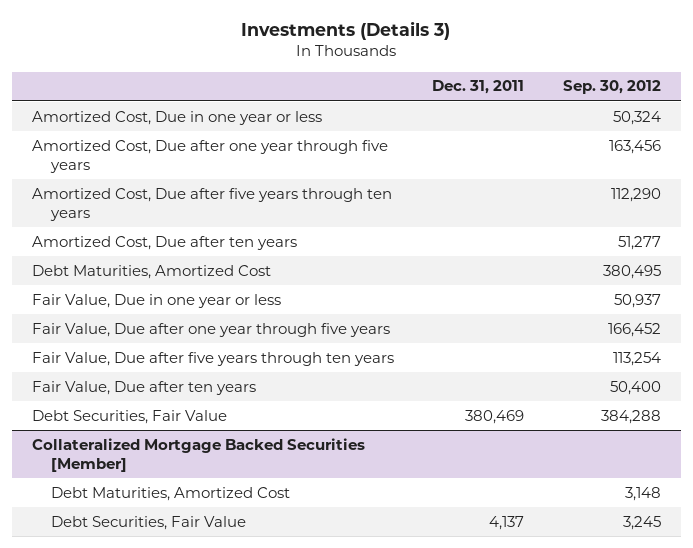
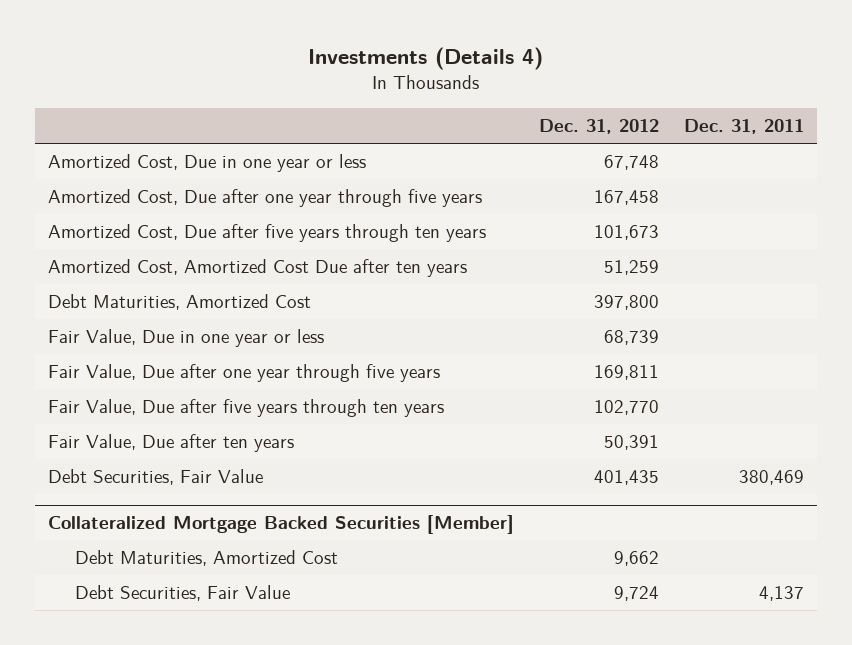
[241,20,451,40] Investments (Details 3) -> [307,47,543,71] Investments (Details 4)
[563,80,662,95] Sep. 30, 2012 -> none
none -> [538,119,659,135] Dec. 31, 2012
[31,235,297,250] Amortized Cost, Due after ten years -> [47,259,467,278] Amortized Cost, Amortized Cost Due after ten years

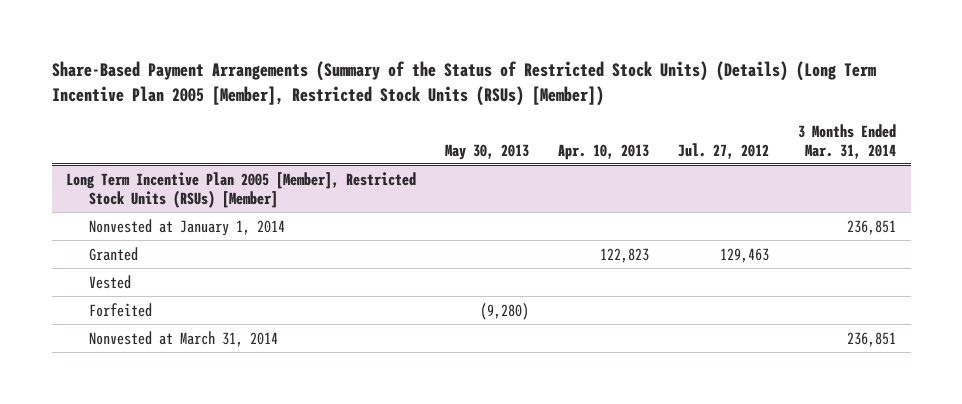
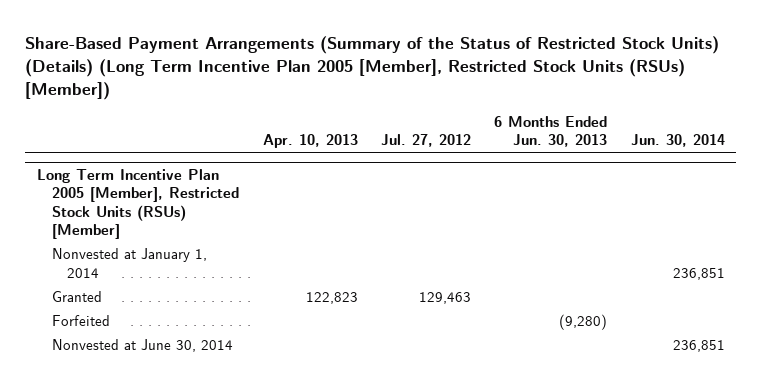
[445,143,530,160] May 30, 2013 -> none
[798,123,897,159] 3 Months Ended Mar. 31, 2014 -> none
none -> [494,115,608,148] 6 Months Ended Jun. 30, 2013
none -> [630,134,725,148] Jun. 30, 2014
[89,274,132,289] Vested -> none
[89,330,279,347] Nonvested at March 31, 2014 -> [52,339,234,353] Nonvested at June 30, 2014

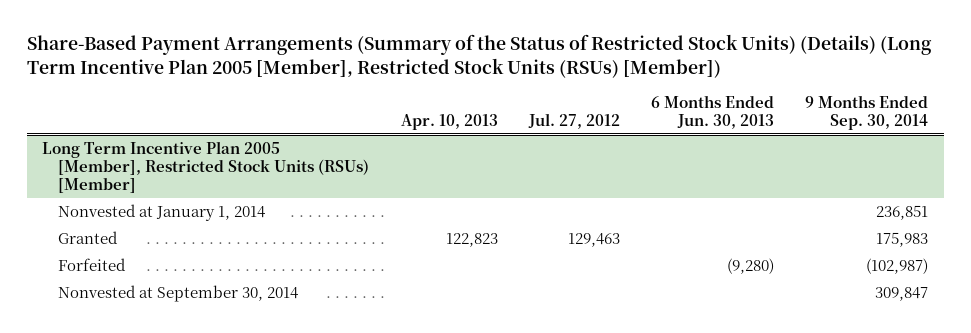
[630,134,725,148] Jun. 30, 2014 -> none
none -> [805,95,929,130] 9 Months Ended Sep. 30, 2014
[52,339,234,353] Nonvested at June 30, 2014 -> [58,284,299,302] Nonvested at September 30, 2014

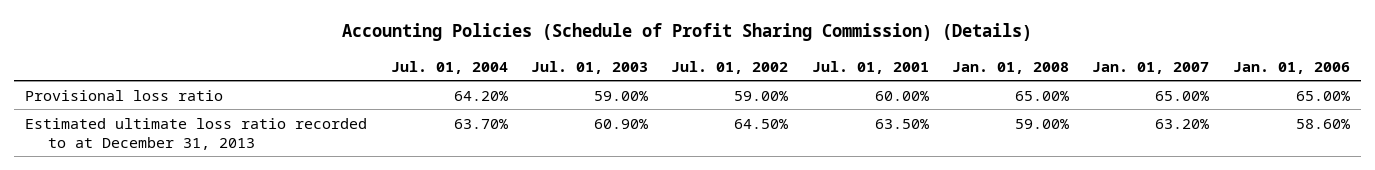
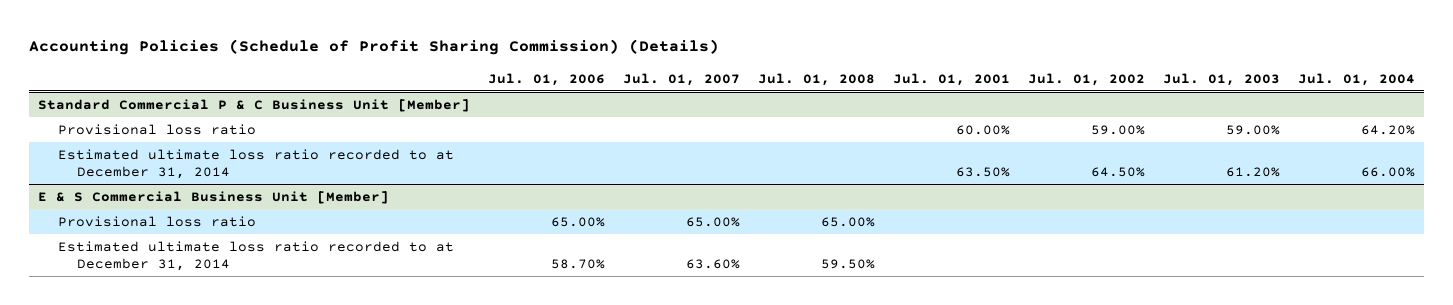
[951,61,1069,74] Jan. 01, 2008 -> none
[1092,61,1210,74] Jan. 01, 2007 -> none
[1232,61,1350,74] Jan. 01, 2006 -> none
none -> [488,72,606,86] Jul. 01, 2006
none -> [622,72,740,86] Jul. 01, 2007
none -> [757,72,875,86] Jul. 01, 2008
none -> [38,98,471,112] Standard Commercial P & C Business Unit [Member]
[25,117,368,150] Estimated ultimate loss ratio recorded to at December 31, 2013 -> [57,148,454,179] Estimated ultimate loss ratio recorded to at December 31, 2014
[453,118,508,129] 63.70% -> [1360,166,1415,177] 66.00%
[593,118,648,129] 60.90% -> [1225,166,1280,177] 61.20%
none -> [38,190,390,204] E & S Commercial Business Unit [Member]
none -> [57,215,256,227] Provisional loss ratio
none -> [57,240,454,271] Estimated ultimate loss ratio recorded to at December 31, 2014

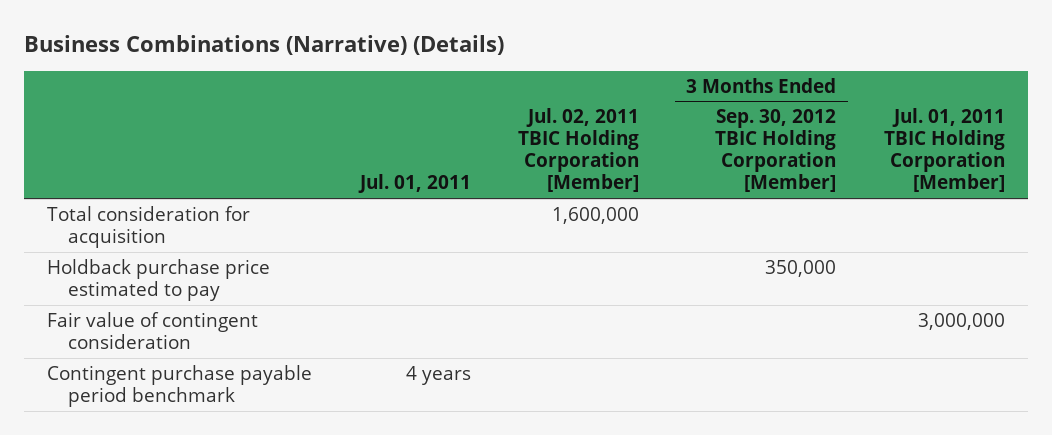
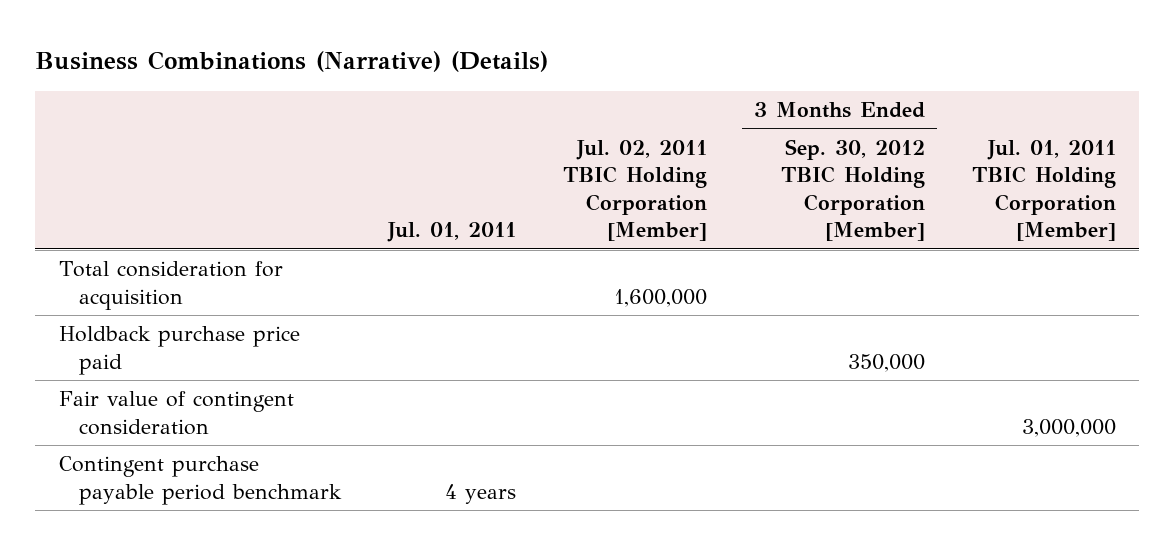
[47,258,271,301] Holdback purchase price estimated to pay -> [58,326,300,375] Holdback purchase price paid

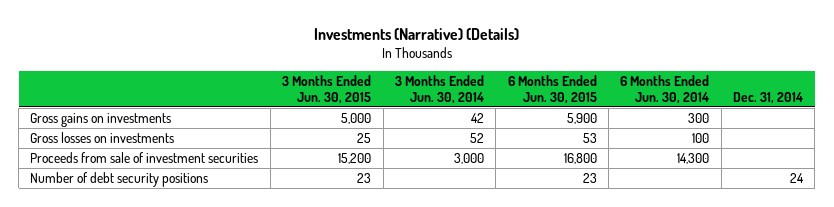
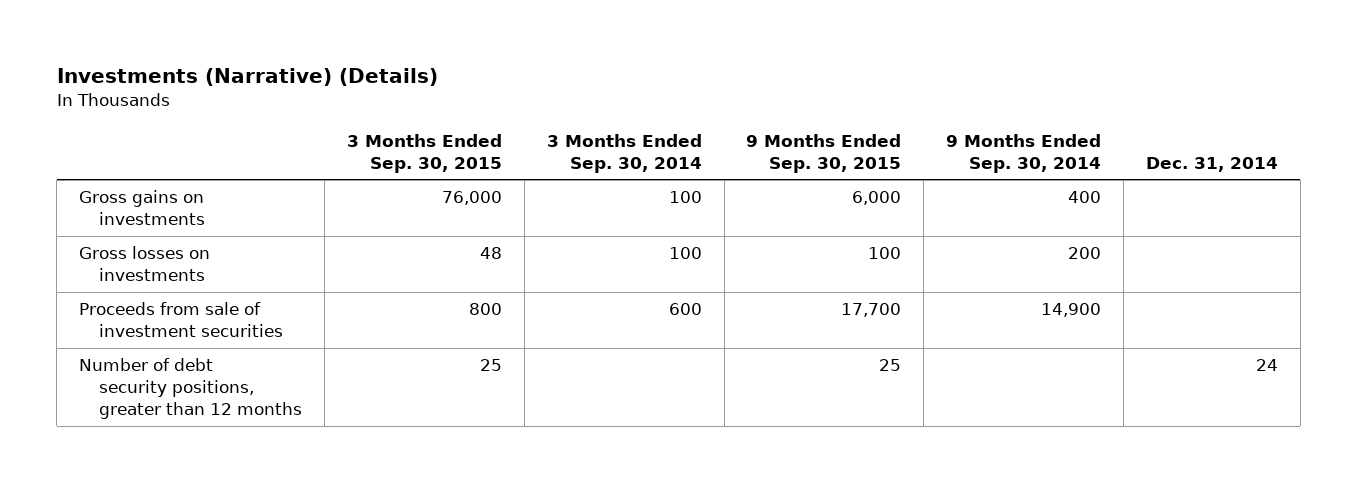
[282,75,372,104] 3 Months Ended Jun. 30, 2015 -> none
[394,75,484,104] 3 Months Ended Jun. 30, 2014 -> none
[507,75,597,104] 6 Months Ended Jun. 30, 2015 -> none
[620,75,710,104] 6 Months Ended Jun. 30, 2014 -> none
none -> [347,133,503,173] 3 Months Ended Sep. 30, 2015
none -> [546,133,702,173] 3 Months Ended Sep. 30, 2014
none -> [746,133,902,173] 9 Months Ended Sep. 30, 2015
none -> [946,133,1102,173] 9 Months Ended Sep. 30, 2014
[30,171,209,187] Number of debt security positions -> [79,358,303,420] Number of debt security positions, greater than 12 months

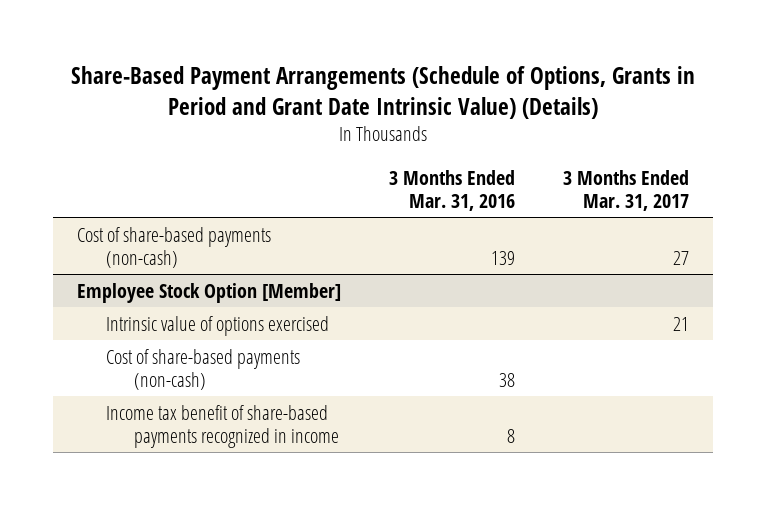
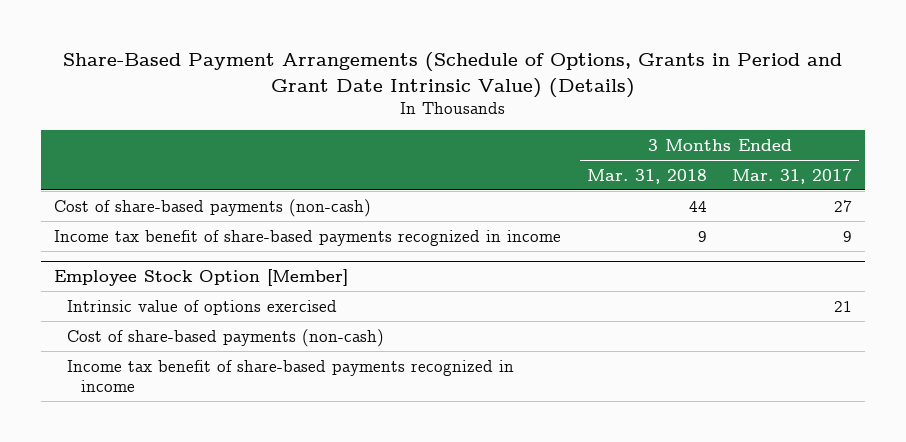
[389,169,516,211] 3 Months Ended Mar. 31, 2016 -> none
none -> [586,168,707,184] Mar. 31, 2018
none -> [53,229,561,246] Income tax benefit of share-based payments recognized in income

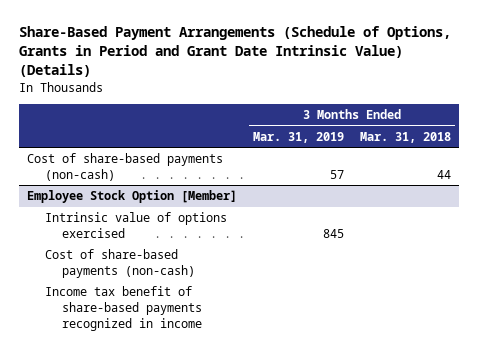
[732,168,853,184] Mar. 31, 2017 -> none
none -> [253,131,345,143] Mar. 31, 2019
[53,229,561,246] Income tax benefit of share-based payments recognized in income -> none

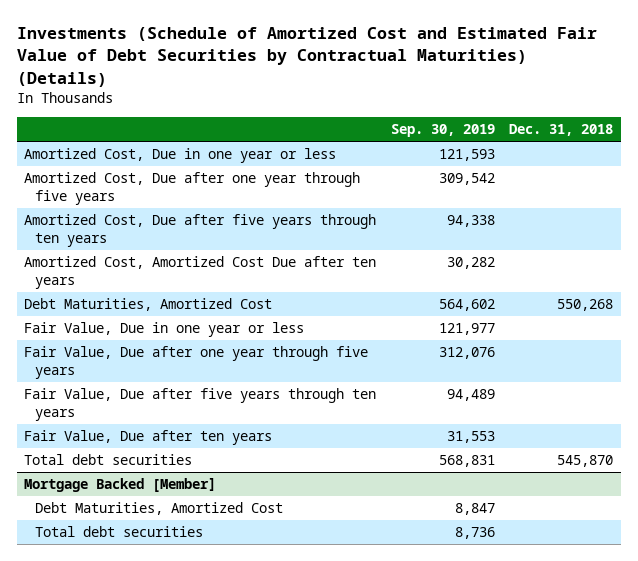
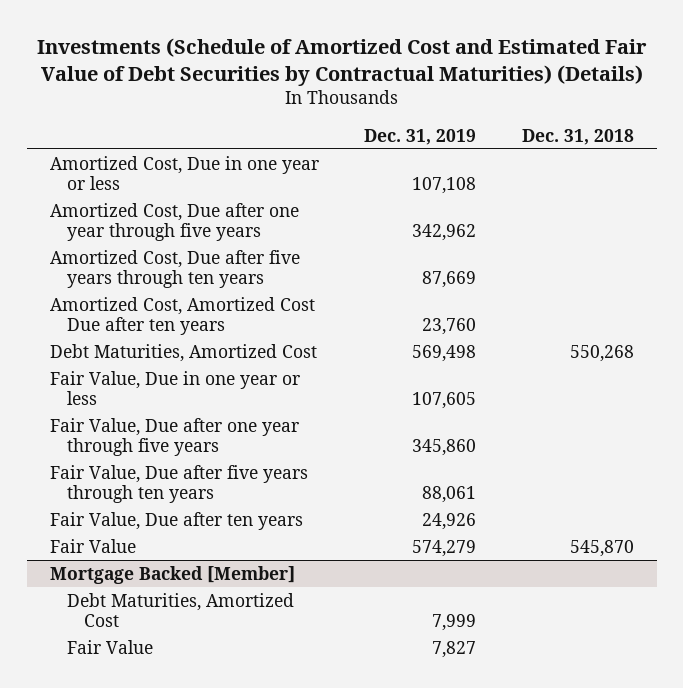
[390,124,495,138] Sep. 30, 2019 -> none
none -> [364,128,477,145] Dec. 31, 2019
[24,454,193,466] Total debt securities -> [49,538,136,553] Fair Value
[35,526,204,538] Total debt securities -> [66,639,153,654] Fair Value

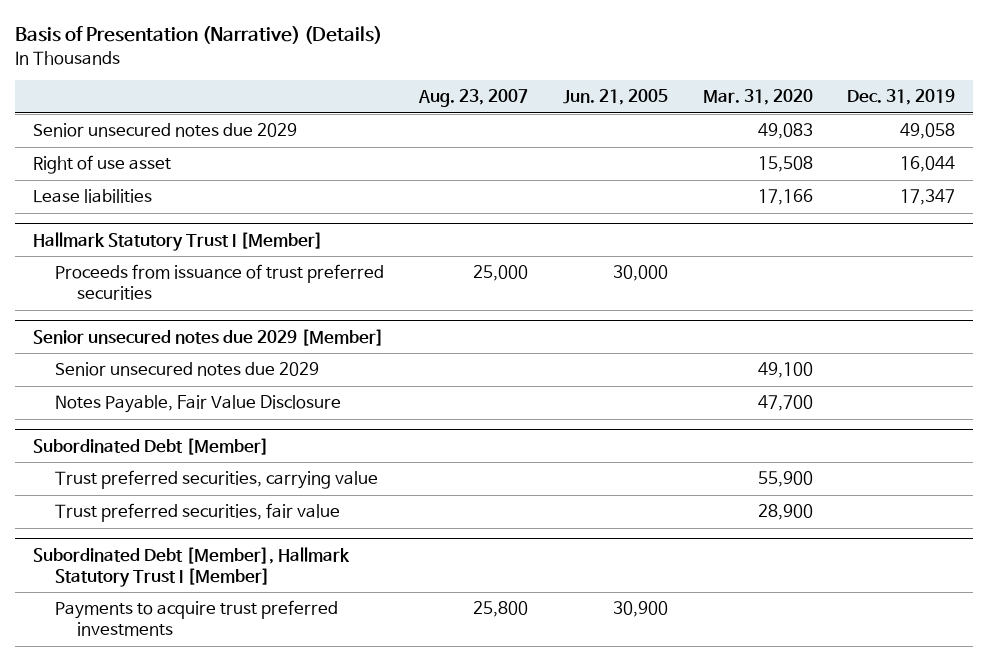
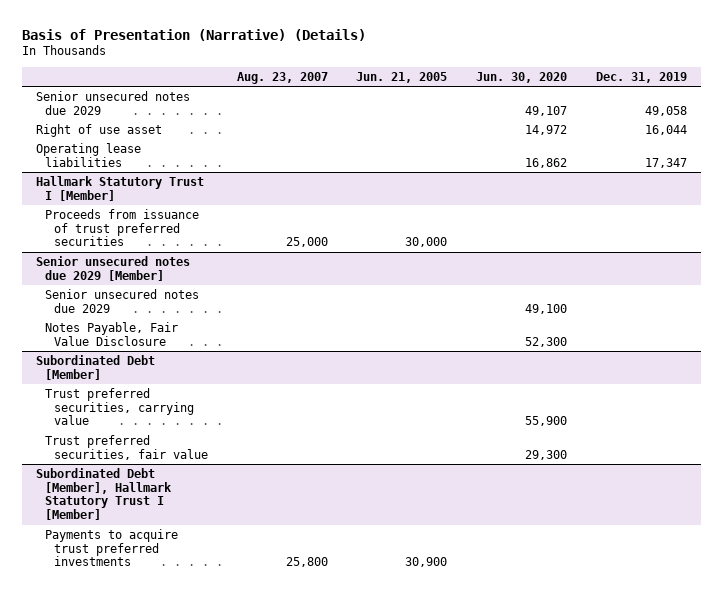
[702,89,813,106] Mar. 31, 2020 -> none
none -> [475,71,567,83] Jun. 30, 2020
[32,189,152,204] Lease liabilities -> [36,142,142,167] Operating lease liabilities

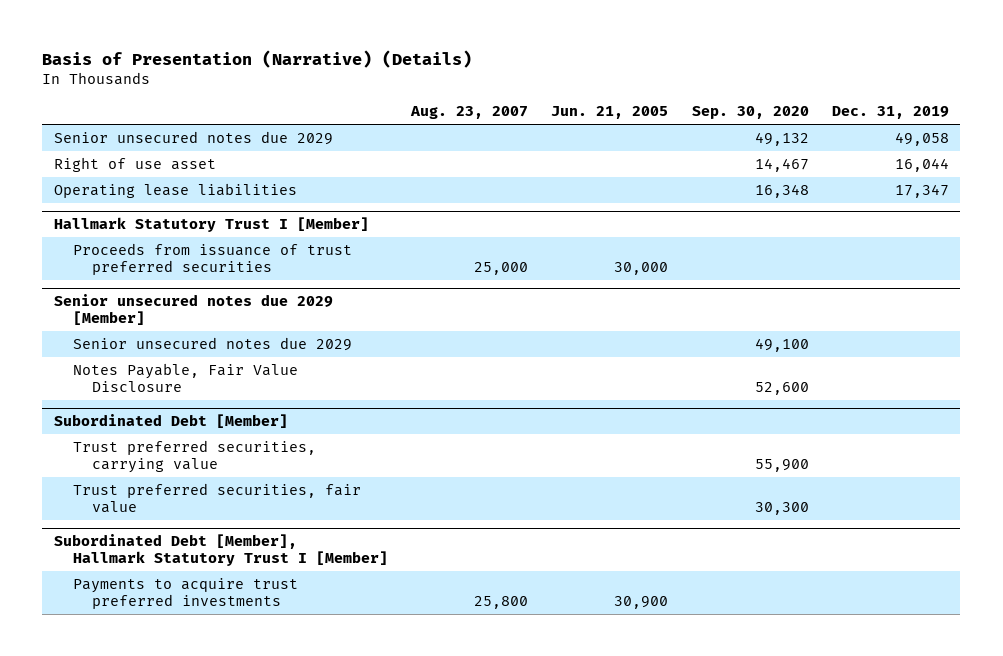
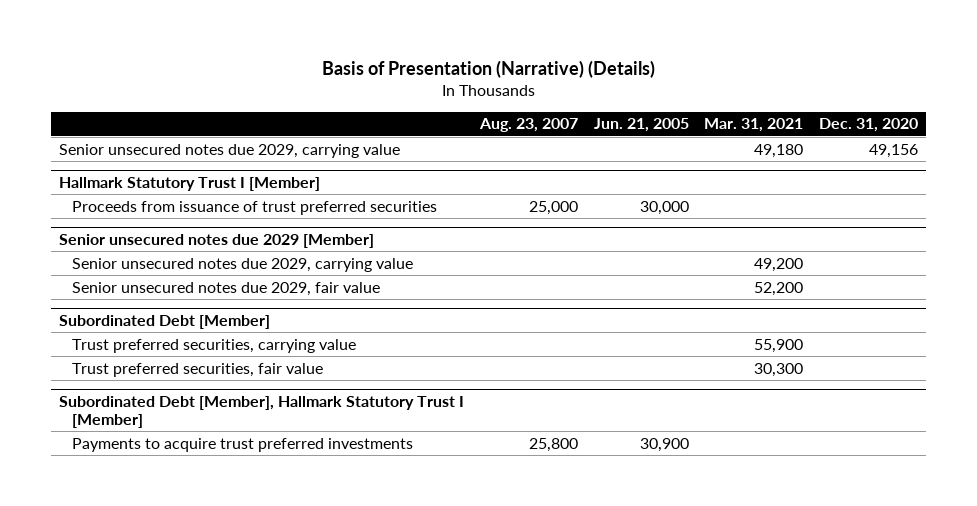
[691,106,809,120] Sep. 30, 2020 -> none
[831,106,949,120] Dec. 31, 2019 -> none
none -> [704,118,804,133] Mar. 31, 2021
none -> [819,118,919,133] Dec. 31, 2020
[53,156,216,172] Right of use asset -> none
[53,182,297,198] Operating lease liabilities -> none
[53,130,333,145] Senior unsecured notes due 2029 -> [58,143,400,158] Senior unsecured notes due 2029, carrying value
[73,336,353,351] Senior unsecured notes due 2029 -> [71,257,413,272] Senior unsecured notes due 2029, carrying value
[73,362,299,392] Notes Payable, Fair Value Disclosure -> [71,281,380,296] Senior unsecured notes due 2029, fair value

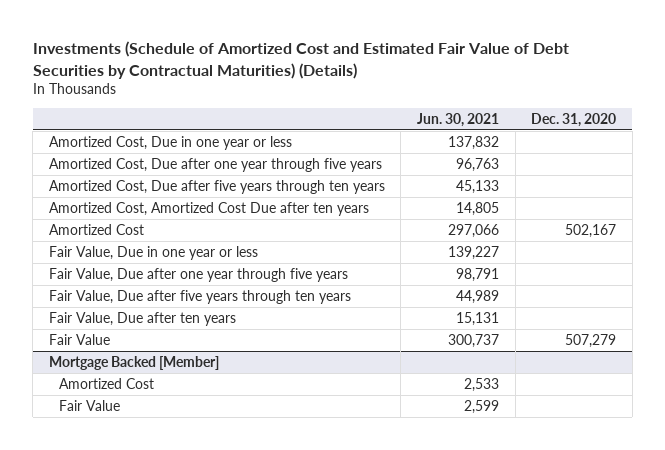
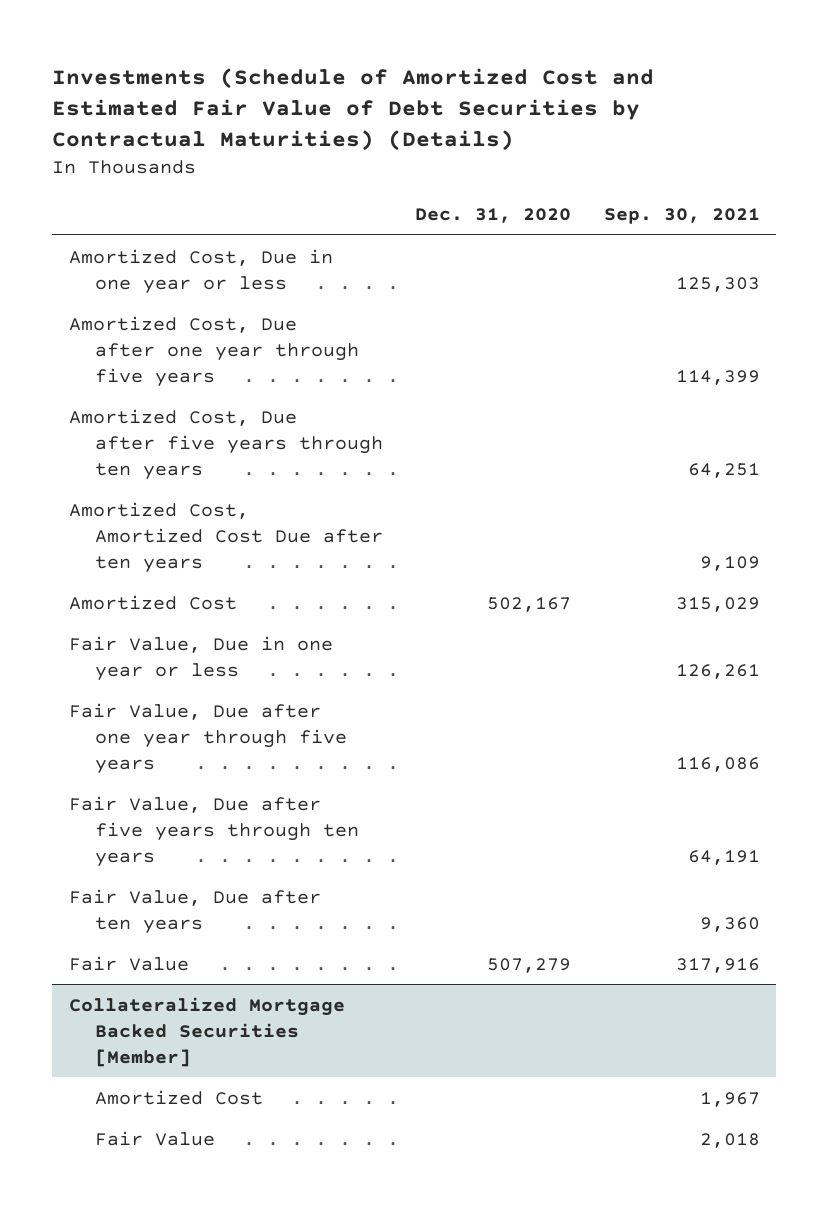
[417,113,500,128] Jun. 30, 2021 -> none
none -> [604,207,761,224] Sep. 30, 2021
[48,355,219,370] Mortgage Backed [Member] -> [68,996,345,1067] Collateralized Mortgage Backed Securities [Member]

